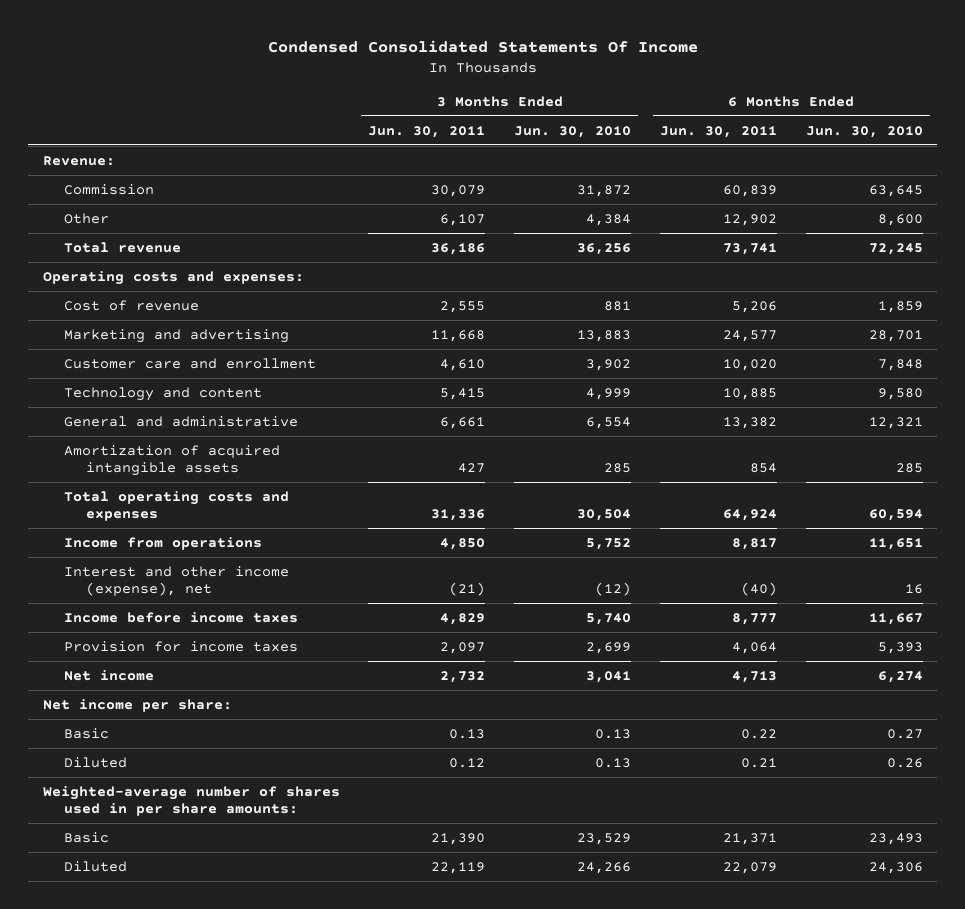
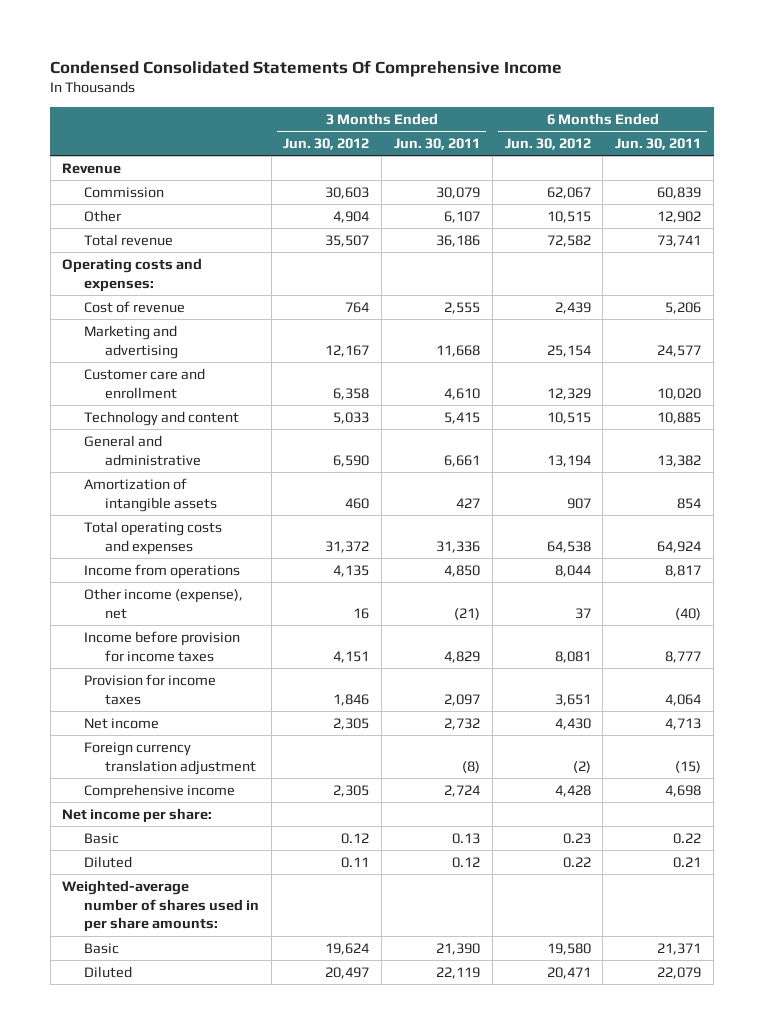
[267,39,698,53] Condensed Consolidated Statements Of Income -> [50,59,563,77] Condensed Consolidated Statements Of Comprehensive Income
[514,125,632,138] Jun. 30, 2010 -> none
[805,125,923,138] Jun. 30, 2010 -> none
none -> [283,137,370,150] Jun. 30, 2012
none -> [504,137,591,150] Jun. 30, 2012
[42,155,115,166] Revenue: -> [62,162,122,174] Revenue
[64,444,281,477] Amortization of acquired intangible assets -> [83,477,218,512] Amortization of intangible assets
[64,565,290,597] Interest and other income (expense), net -> [83,587,243,619] Other income (expense), net
[64,611,299,623] Income before income taxes -> [83,630,240,662] Income before provision for income taxes
none -> [83,741,257,775] Foreign currency translation adjustment
none -> [83,783,235,799] Comprehensive income

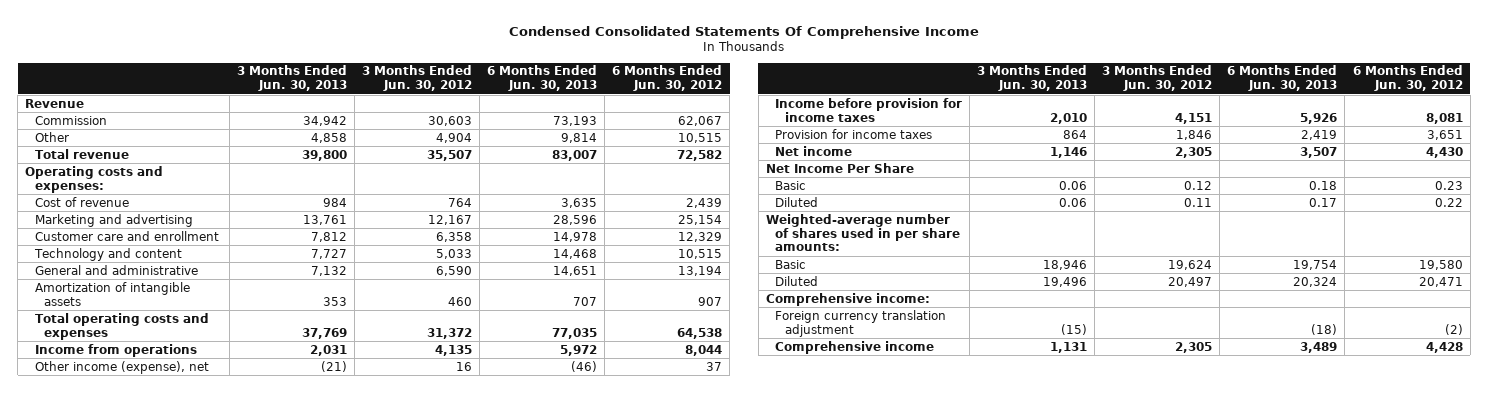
[393,137,480,150] Jun. 30, 2011 -> none
[615,137,702,150] Jun. 30, 2011 -> none
none -> [236,65,347,92] 3 Months Ended Jun. 30, 2013
none -> [487,65,598,92] 6 Months Ended Jun. 30, 2013
[62,807,213,823] Net income per share: -> [765,162,914,173] Net Income Per Share
none -> [765,292,930,306] Comprehensive income:
[83,741,257,775] Foreign currency translation adjustment -> [775,309,947,337] Foreign currency translation adjustment
[83,783,235,799] Comprehensive income -> [775,340,935,354] Comprehensive income

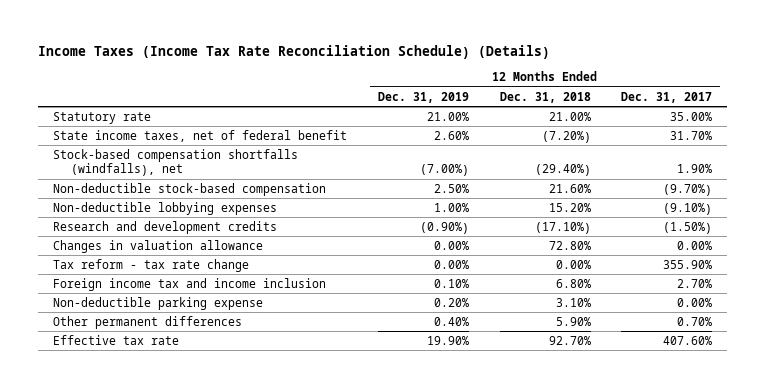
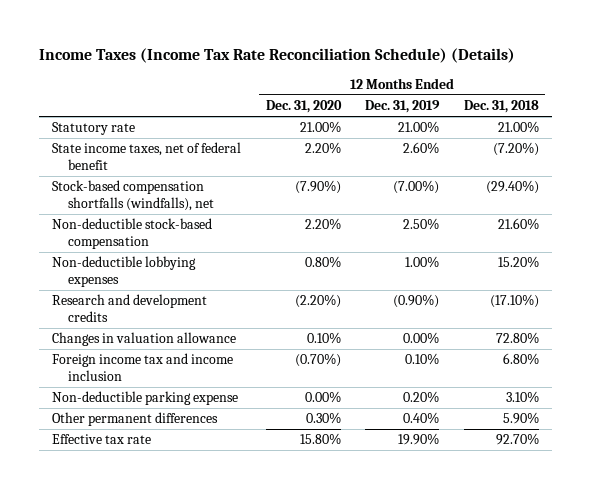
[621,91,713,103] Dec. 31, 2017 -> none
none -> [265,100,342,114] Dec. 31, 2020
[53,258,250,272] Tax reform - tax rate change -> none

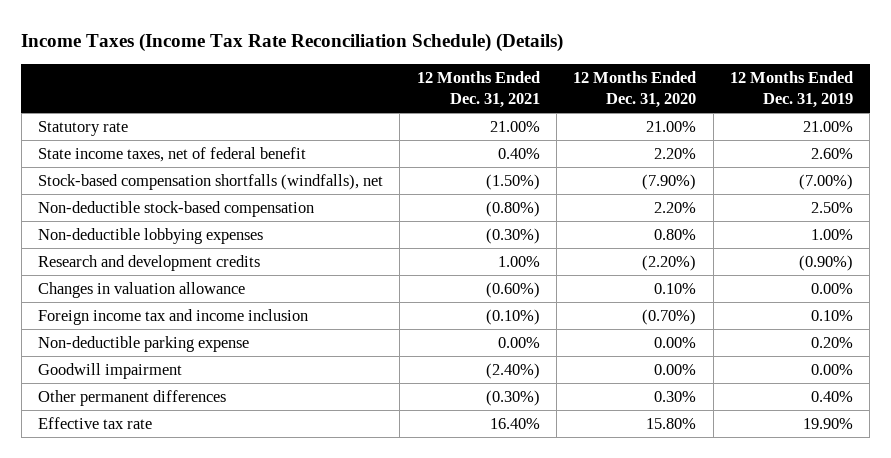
[464,100,540,114] Dec. 31, 2018 -> none
none -> [416,70,540,109] 12 Months Ended Dec. 31, 2021
none -> [38,363,183,380] Goodwill impairment

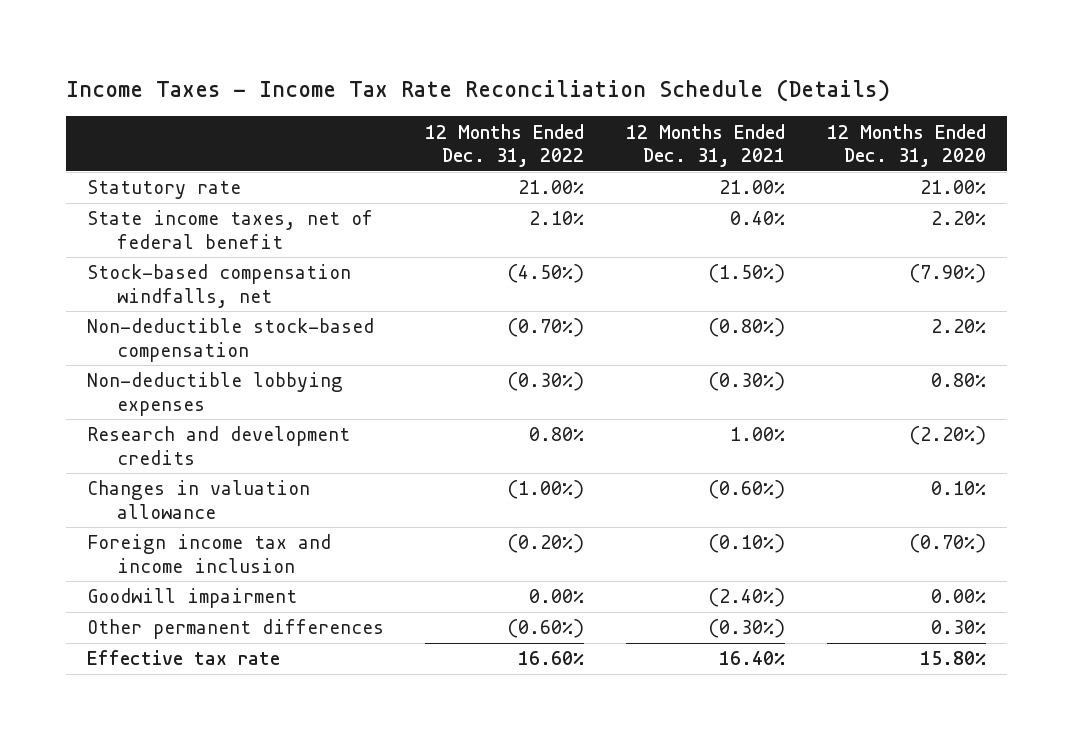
[21,33,564,53] Income Taxes (Income Tax Rate Reconciliation Schedule) (Details) -> [65,78,890,102] Income Taxes - Income Tax Rate Reconciliation Schedule (Details)
[730,70,854,109] 12 Months Ended Dec. 31, 2019 -> none
none -> [425,123,585,167] 12 Months Ended Dec. 31, 2022
[38,174,384,191] Stock-based compensation shortfalls (windfalls), net -> [86,264,351,308] Stock-based compensation windfalls, net
[38,336,250,353] Non-deductible parking expense -> none

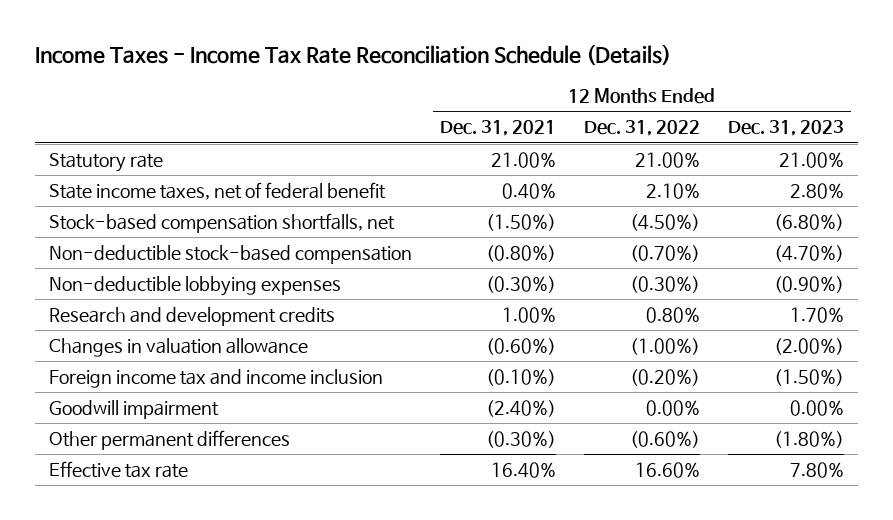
[826,123,986,167] 12 Months Ended Dec. 31, 2020 -> none
none -> [728,120,845,137] Dec. 31, 2023
[86,264,351,308] Stock-based compensation windfalls, net -> [48,213,395,234] Stock-based compensation shortfalls, net

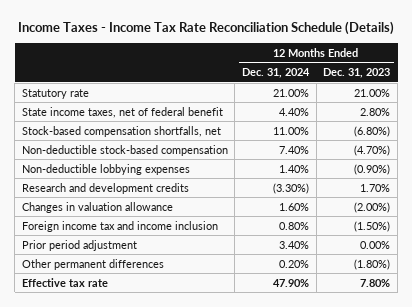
[439,120,556,137] Dec. 31, 2021 -> none
[584,120,701,137] Dec. 31, 2022 -> none
none -> [242,67,311,78] Dec. 31, 2024
[48,400,219,420] Goodwill impairment -> none
none -> [21,239,137,251] Prior period adjustment

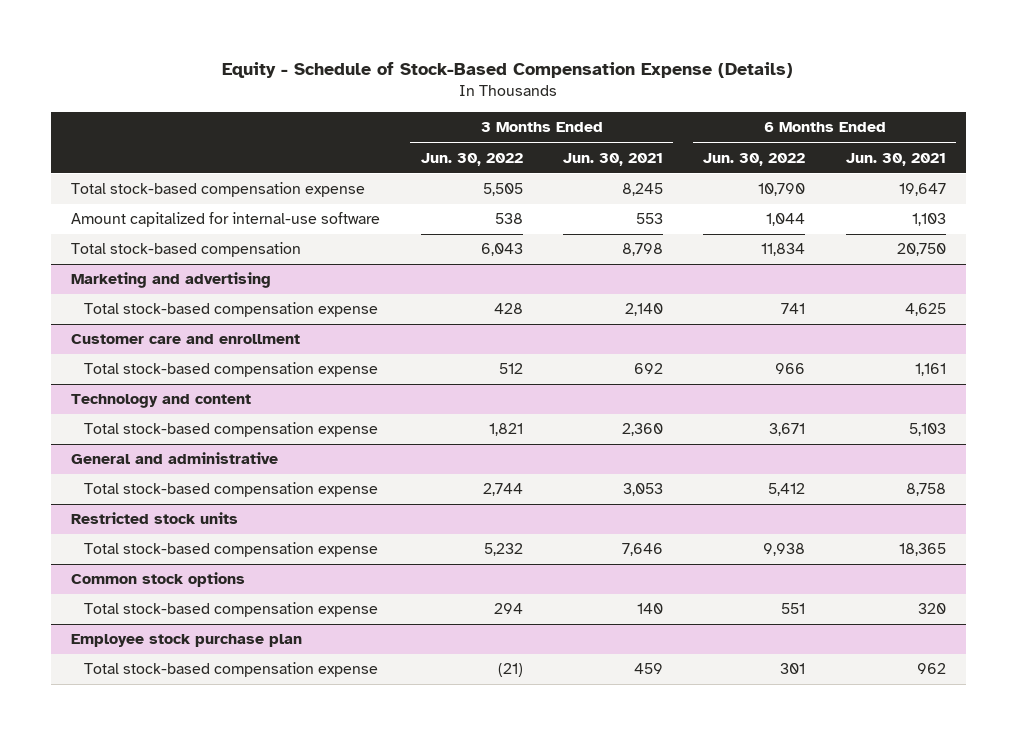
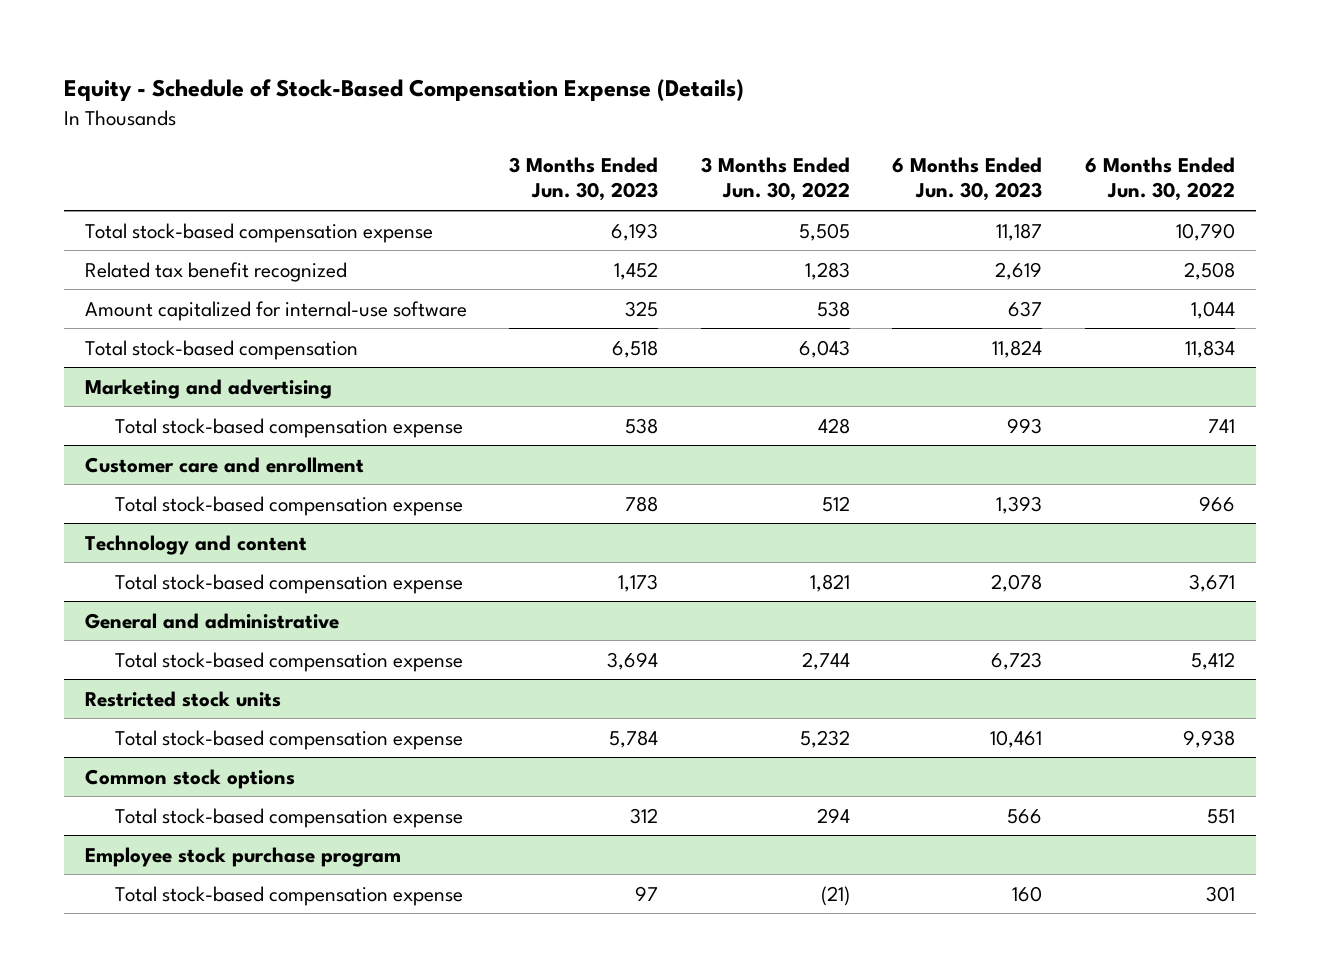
[562,152,663,166] Jun. 30, 2021 -> none
[845,152,946,166] Jun. 30, 2021 -> none
none -> [509,157,659,202] 3 Months Ended Jun. 30, 2023
none -> [892,157,1043,202] 6 Months Ended Jun. 30, 2023
none -> [84,261,347,282] Related tax benefit recognized
[71,634,303,648] Employee stock purchase plan -> [84,846,401,867] Employee stock purchase program

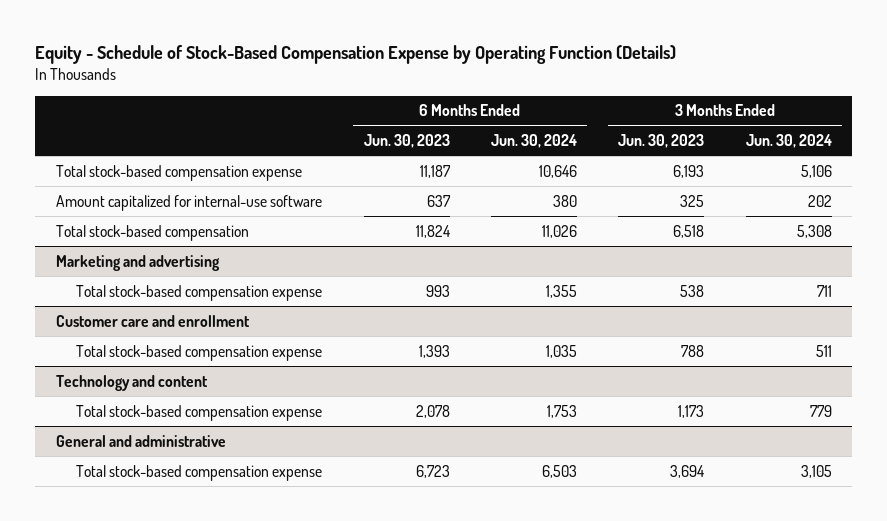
[63,79,744,102] Equity - Schedule of Stock-Based Compensation Expense (Details) -> [35,45,677,65] Equity - Schedule of Stock-Based Compensation Expense by Operating Function (Details)
[700,157,850,202] 3 Months Ended Jun. 30, 2022 -> none
[1084,157,1235,202] 6 Months Ended Jun. 30, 2022 -> none
none -> [491,134,578,149] Jun. 30, 2024
none -> [745,134,832,149] Jun. 30, 2024
[84,261,347,282] Related tax benefit recognized -> none
[84,690,281,707] Restricted stock units -> none
[115,729,464,750] Total stock-based compensation expense -> none
[84,768,295,789] Common stock options -> none
[115,807,464,828] Total stock-based compensation expense -> none
[84,846,401,867] Employee stock purchase program -> none
[115,885,464,906] Total stock-based compensation expense -> none

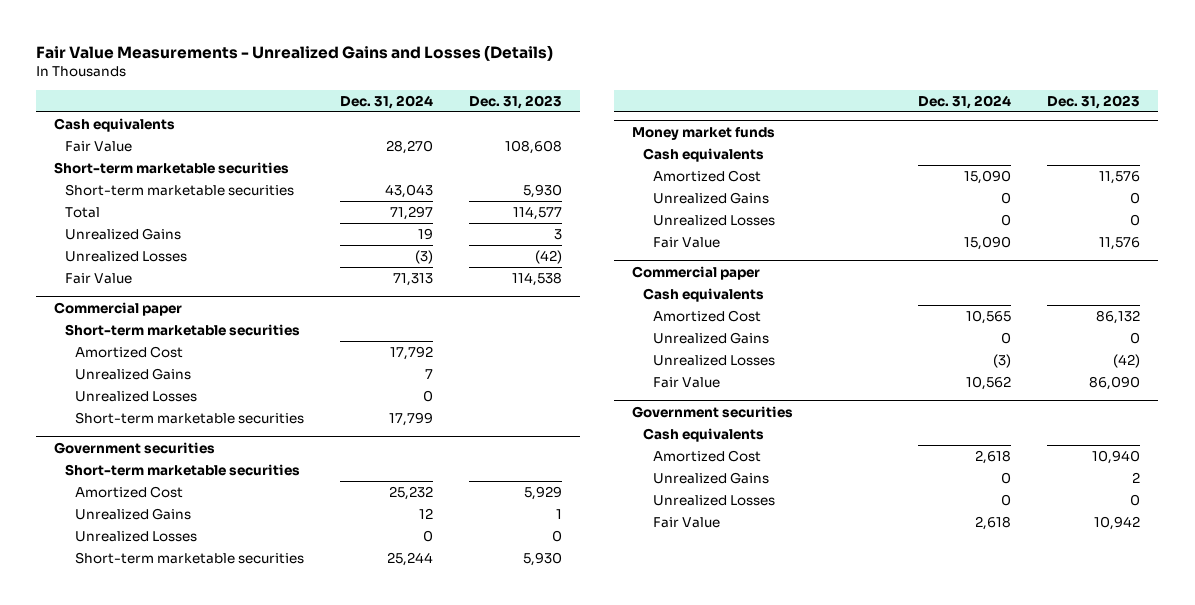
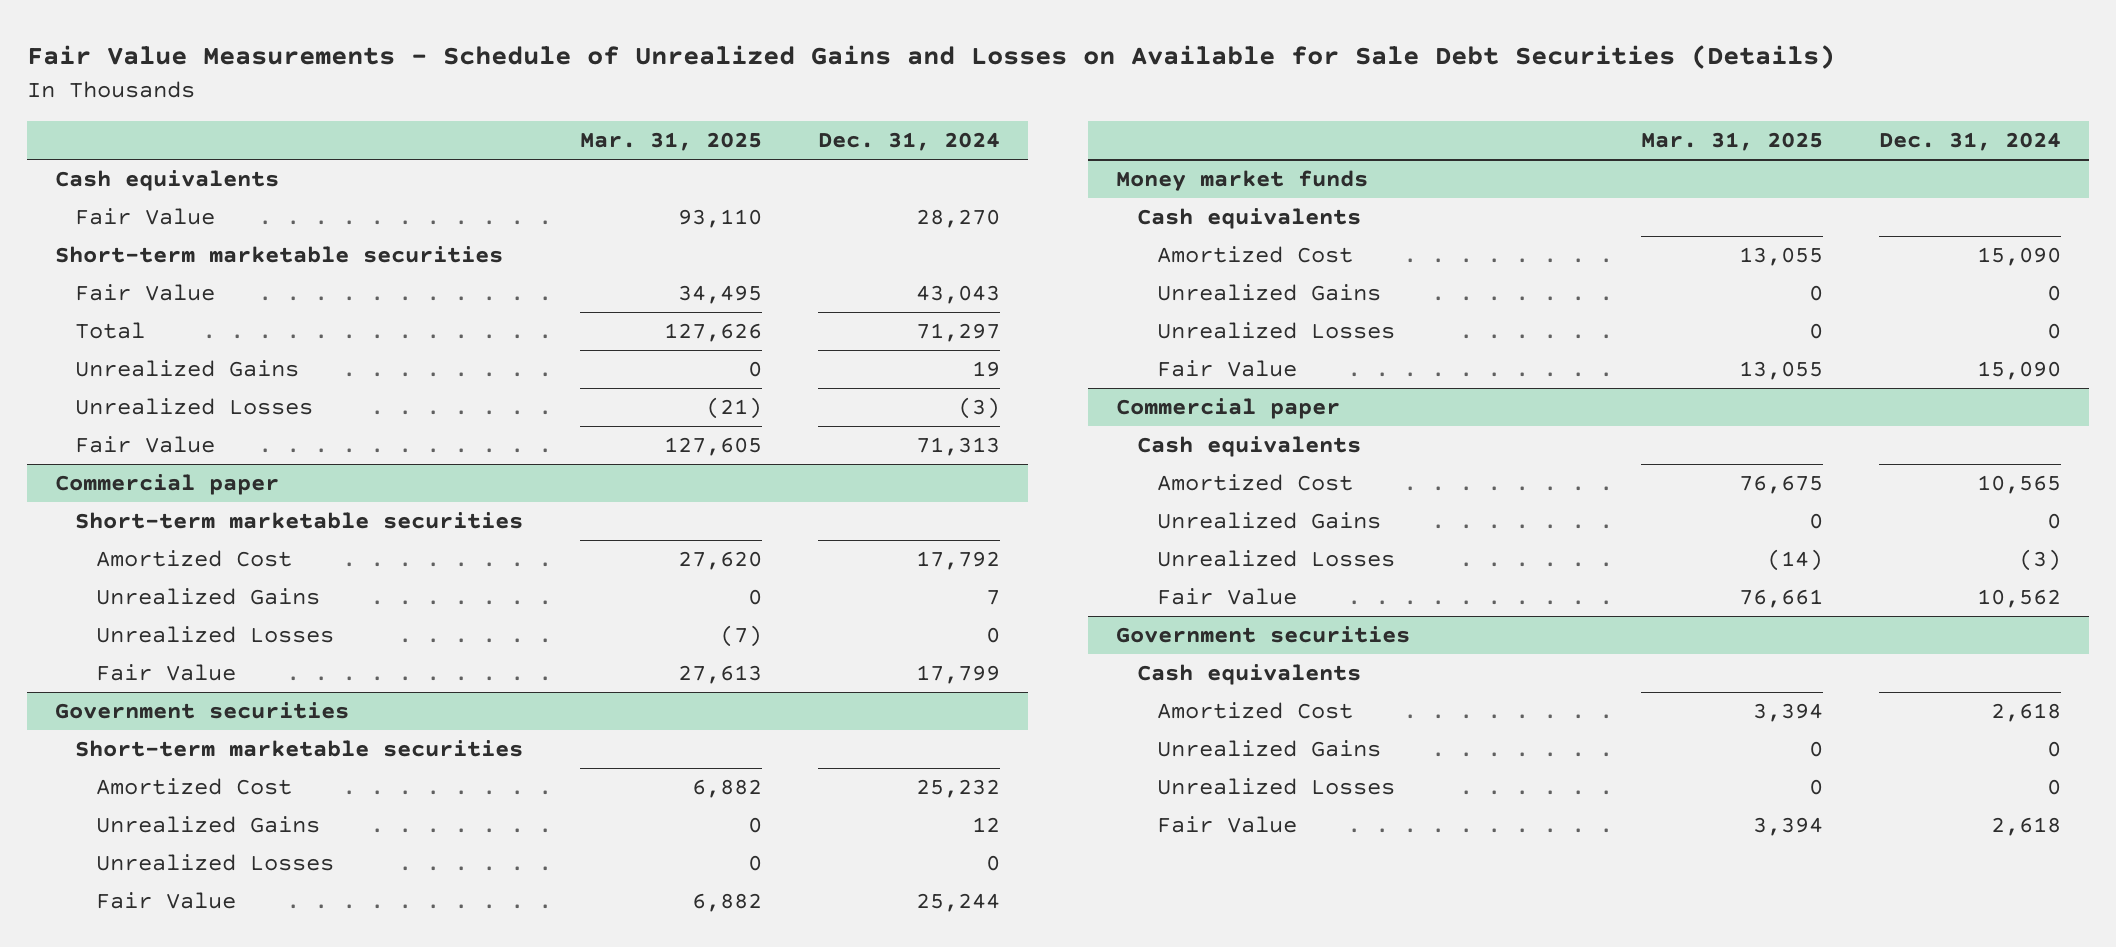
[36,44,554,61] Fair Value Measurements - Unrealized Gains and Losses (Details) -> [26,45,1835,70] Fair Value Measurements - Schedule of Unrealized Gains and Losses on Available for Sale Debt Securities (Details)
[469,94,563,109] Dec. 31, 2023 -> none
none -> [579,132,762,152] Mar. 31, 2025
[64,183,294,196] Short-term marketable securities -> [75,284,216,302] Fair Value
[75,411,305,424] Short-term marketable securities -> [96,664,237,682] Fair Value
[75,551,305,564] Short-term marketable securities -> [96,892,237,910] Fair Value

